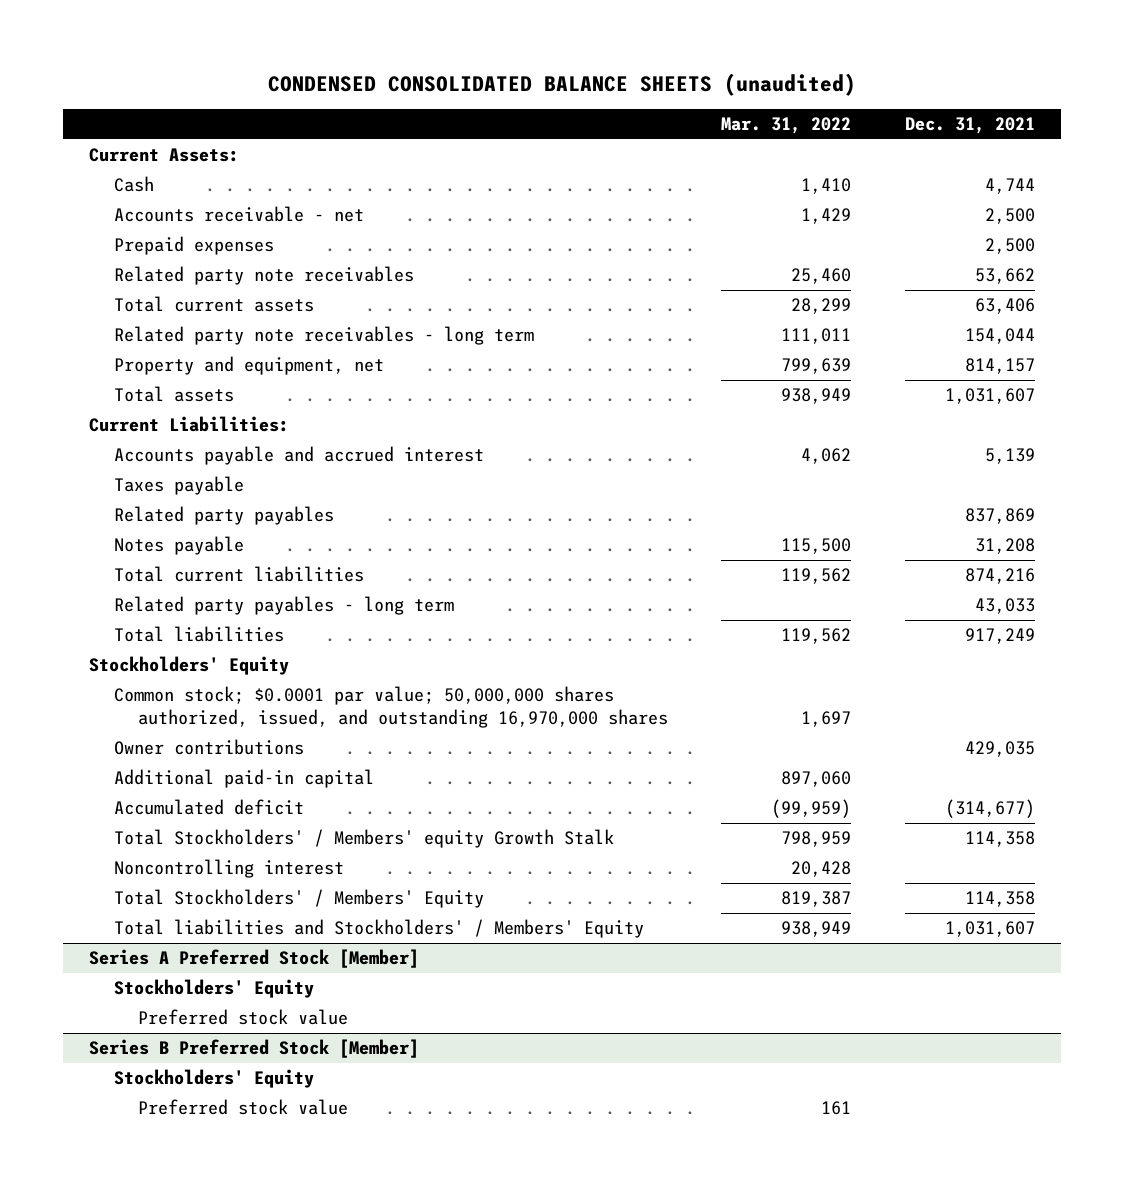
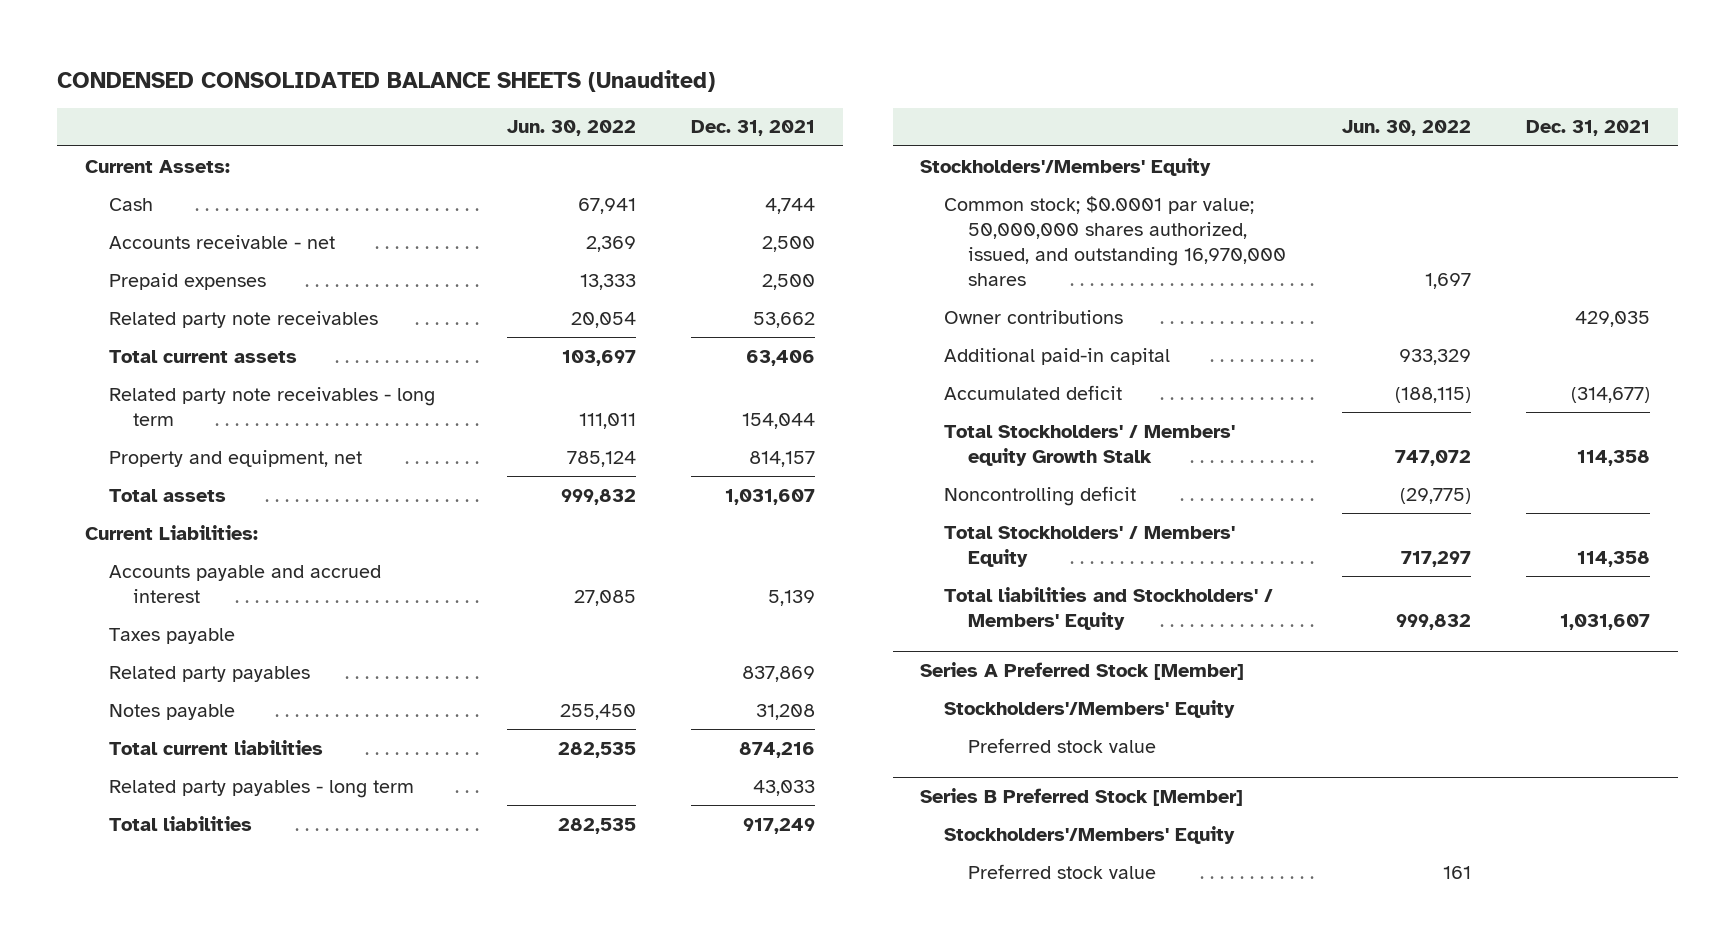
[267,72,856,96] CONDENSED CONSOLIDATED BALANCE SHEETS (unaudited) -> [57,70,716,93] CONDENSED CONSOLIDATED BALANCE SHEETS (Unaudited)
[721,117,852,135] Mar. 31, 2022 -> none
none -> [506,120,636,137] Jun. 30, 2022
[89,656,290,676] Stockholders' Equity -> [920,157,1212,176] Stockholders'/Members' Equity
[113,859,344,879] Noncontrolling interest -> [944,485,1137,506] Noncontrolling deficit
[113,979,314,999] Stockholders' Equity -> [944,699,1236,718] Stockholders'/Members' Equity
[113,1069,314,1089] Stockholders' Equity -> [944,825,1236,844] Stockholders'/Members' Equity

